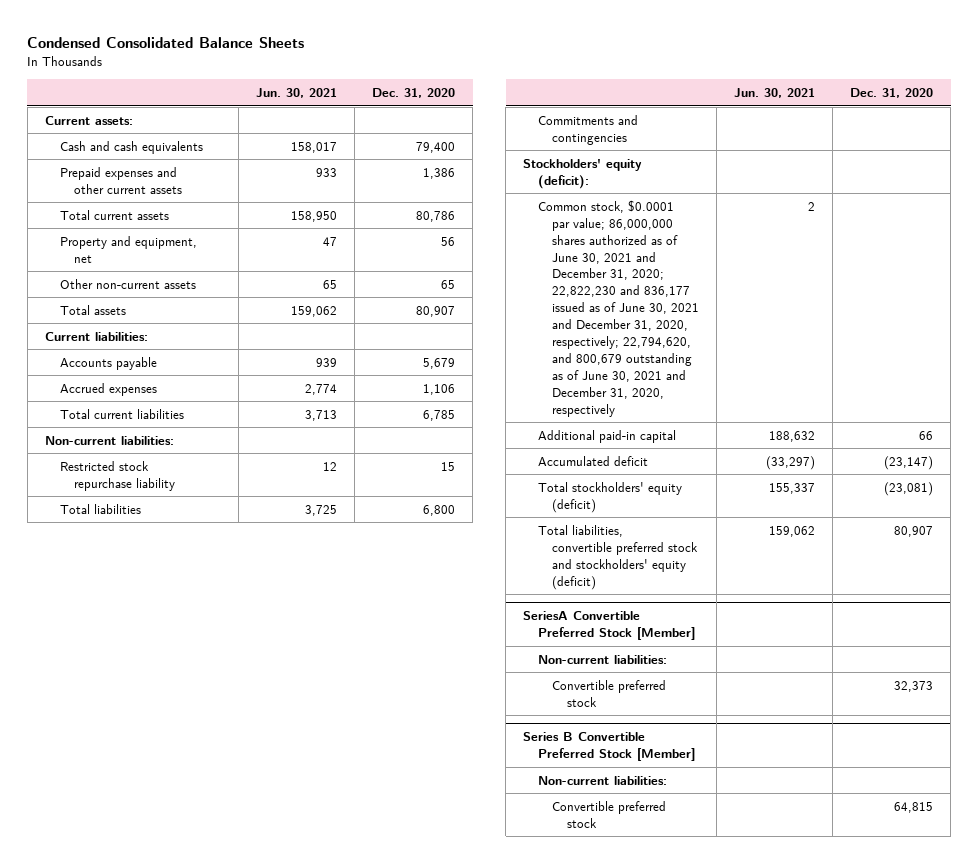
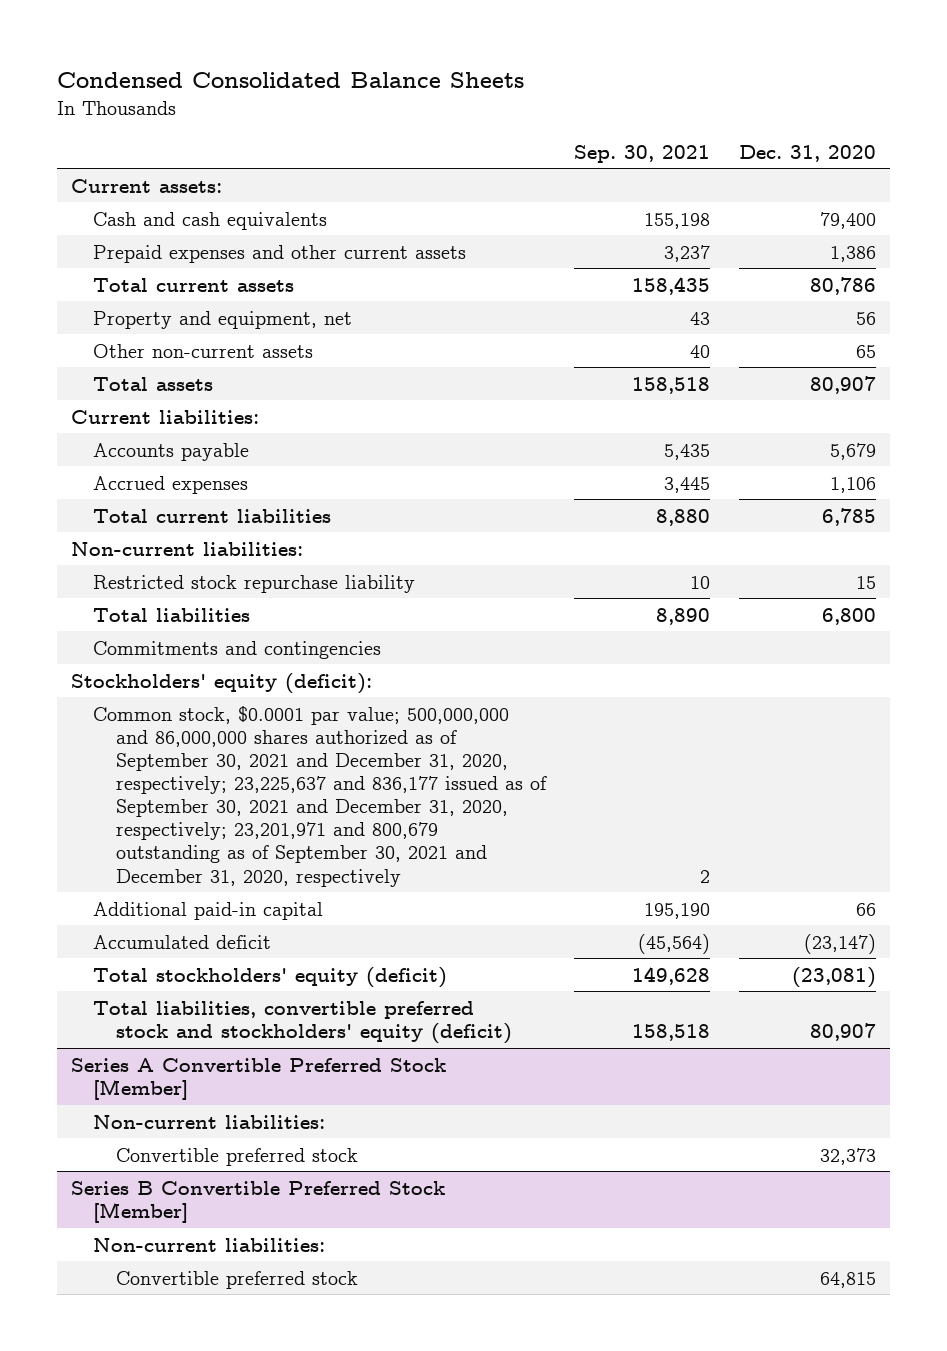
[256,88,338,99] Jun. 30, 2021 -> none
none -> [574,144,711,163] Sep. 30, 2021
[537,199,700,417] Common stock, $0.0001 par value; 86,000,000 shares authorized as of June 30, 2021 and December 31, 2020; 22,822,230 and 836,177 issued as of June 30, 2021 and December 31, 2020, respectively; 22,794,620, and 800,679 outstanding as of June 30, 2021 and December 31, 2020, respectively -> [93,705,548,887] Common stock, $0.0001 par value; 500,000,000 and 86,000,000 shares authorized as of September 30, 2021 and December 31, 2020, respectively; 23,225,637 and 836,177 issued as of September 30, 2021 and December 31, 2020, respectively; 23,201,971 and 800,679 outstanding as of September 30, 2021 and December 31, 2020, respectively
[523,611,695,641] SeriesA Convertible Preferred Stock [Member] -> [70,1057,446,1100] Series A Convertible Preferred Stock [Member]

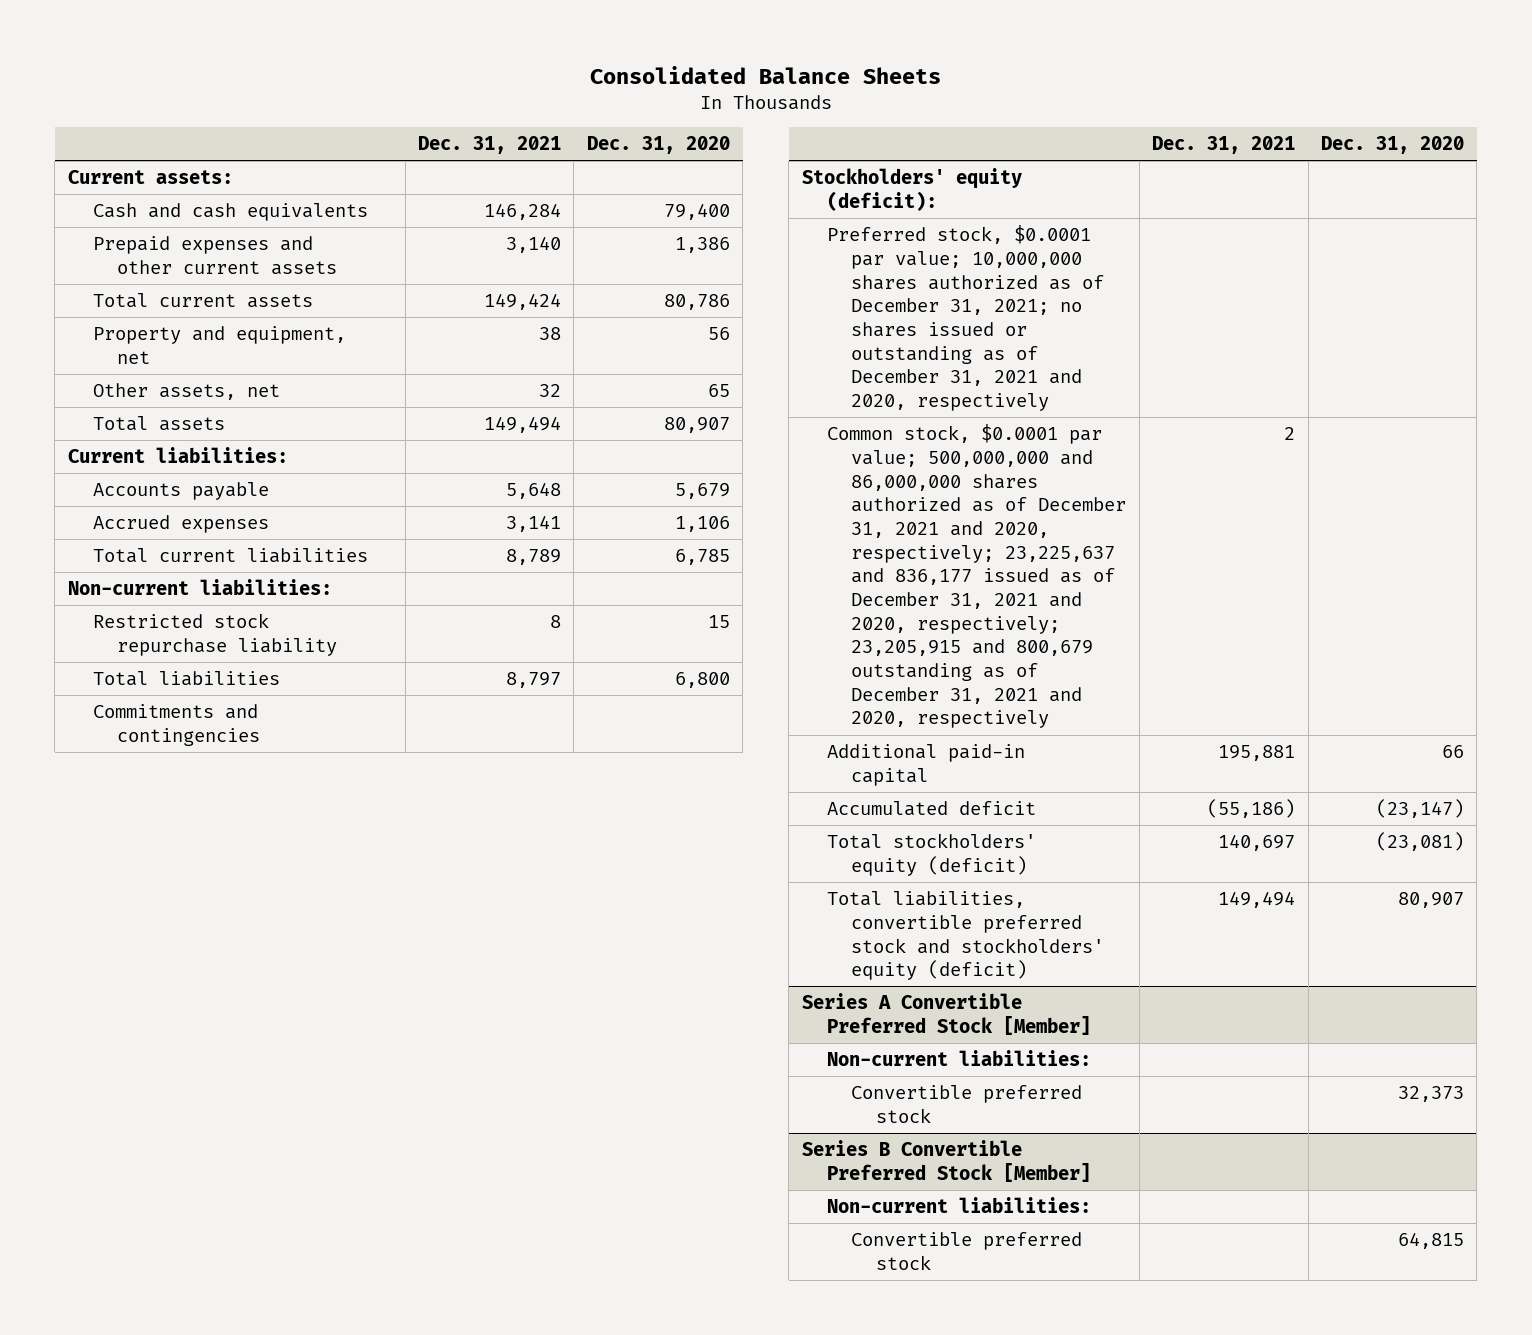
[56,71,524,88] Condensed Consolidated Balance Sheets -> [589,65,941,84] Consolidated Balance Sheets
[574,144,711,163] Sep. 30, 2021 -> none
none -> [418,136,562,155] Dec. 31, 2021
[93,343,314,358] Other non-current assets -> [92,383,280,401] Other assets, net
none -> [826,225,1105,411] Preferred stock, $0.0001 par value; 10,000,000 shares authorized as of December 31, 2021; no shares issued or outstanding as of December 31, 2021 and 2020, respectively
[93,705,548,887] Common stock, $0.0001 par value; 500,000,000 and 86,000,000 shares authorized as of September 30, 2021 and December 31, 2020, respectively; 23,225,637 and 836,177 issued as of September 30, 2021 and December 31, 2020, respectively; 23,201,971 and 800,679 outstanding as of September 30, 2021 and December 31, 2020, respectively -> [826,424,1127,729] Common stock, $0.0001 par value; 500,000,000 and 86,000,000 shares authorized as of December 31, 2021 and 2020, respectively; 23,225,637 and 836,177 issued as of December 31, 2021 and 2020, respectively; 23,205,915 and 800,679 outstanding as of December 31, 2021 and 2020, respectively

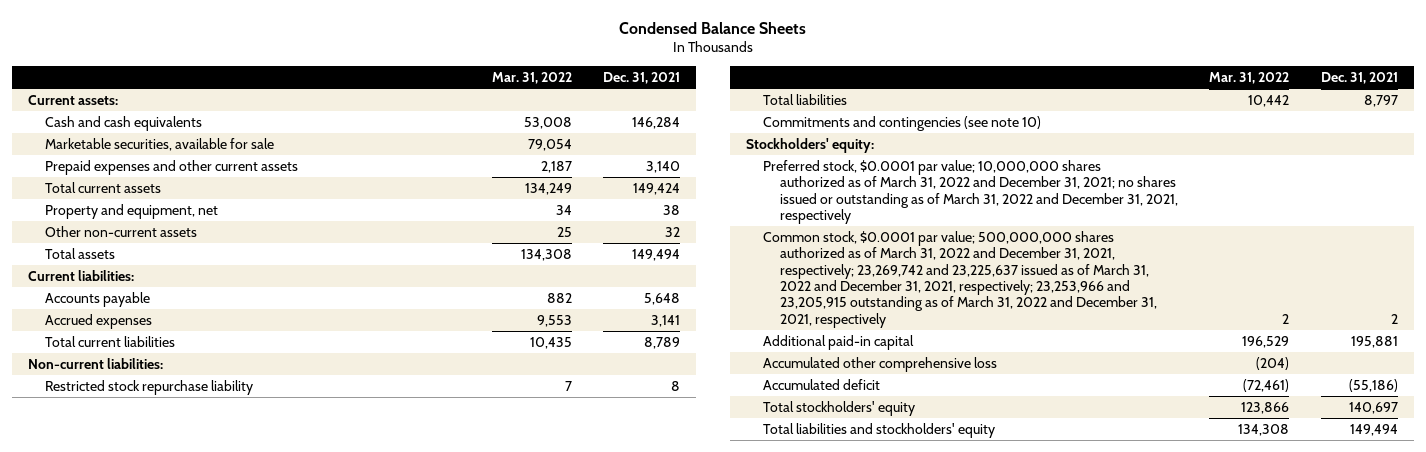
[589,65,941,84] Consolidated Balance Sheets -> [619,21,807,34] Condensed Balance Sheets
[586,136,730,155] Dec. 31, 2020 -> none
none -> [491,72,572,85] Mar. 31, 2022
none -> [45,137,275,151] Marketable securities, available for sale
[92,383,280,401] Other assets, net -> [45,225,198,237] Other non-current assets
[92,704,261,746] Commitments and contingencies -> [762,115,1041,131] Commitments and contingencies (see note 10)
[801,168,1022,211] Stockholders' equity (deficit): -> [745,137,874,153] Stockholders' equity:
[826,225,1105,411] Preferred stock, $0.0001 par value; 10,000,000 shares authorized as of December 31, 2021; no shares issued or outstanding as of December 31, 2021 and 2020, respectively -> [762,159,1178,225] Preferred stock, $0.0001 par value; 10,000,000 shares authorized as of March 31, 2022 and December 31, 2021; no shares issued or outstanding as of March 31, 2022 and December 31, 2021, respectively
[826,424,1127,729] Common stock, $0.0001 par value; 500,000,000 and 86,000,000 shares authorized as of December 31, 2021 and 2020, respectively; 23,225,637 and 836,177 issued as of December 31, 2021 and 2020, respectively; 23,205,915 and 800,679 outstanding as of December 31, 2021 and 2020, respectively -> [762,230,1157,328] Common stock, $0.0001 par value; 500,000,000 shares authorized as of March 31, 2022 and December 31, 2021, respectively; 23,269,742 and 23,225,637 issued as of March 31, 2022 and December 31, 2021, respectively; 23,253,966 and 23,205,915 outstanding as of March 31, 2022 and December 31, 2021, respectively
none -> [762,356,997,372] Accumulated other comprehensive loss
[801,993,1091,1035] Series A Convertible Preferred Stock [Member] -> none
[826,1050,1091,1067] Non-current liabilities: -> none
[851,1085,1083,1123] Convertible preferred stock -> none
[801,1140,1091,1182] Series B Convertible Preferred Stock [Member] -> none
[826,1197,1091,1214] Non-current liabilities: -> none
[851,1232,1083,1270] Convertible preferred stock -> none
[826,833,1036,876] Total stockholders' equity (deficit) -> [762,400,915,416] Total stockholders' equity
[826,891,1105,981] Total liabilities, convertible preferred stock and stockholders' equity (deficit) -> [762,422,995,438] Total liabilities and stockholders' equity

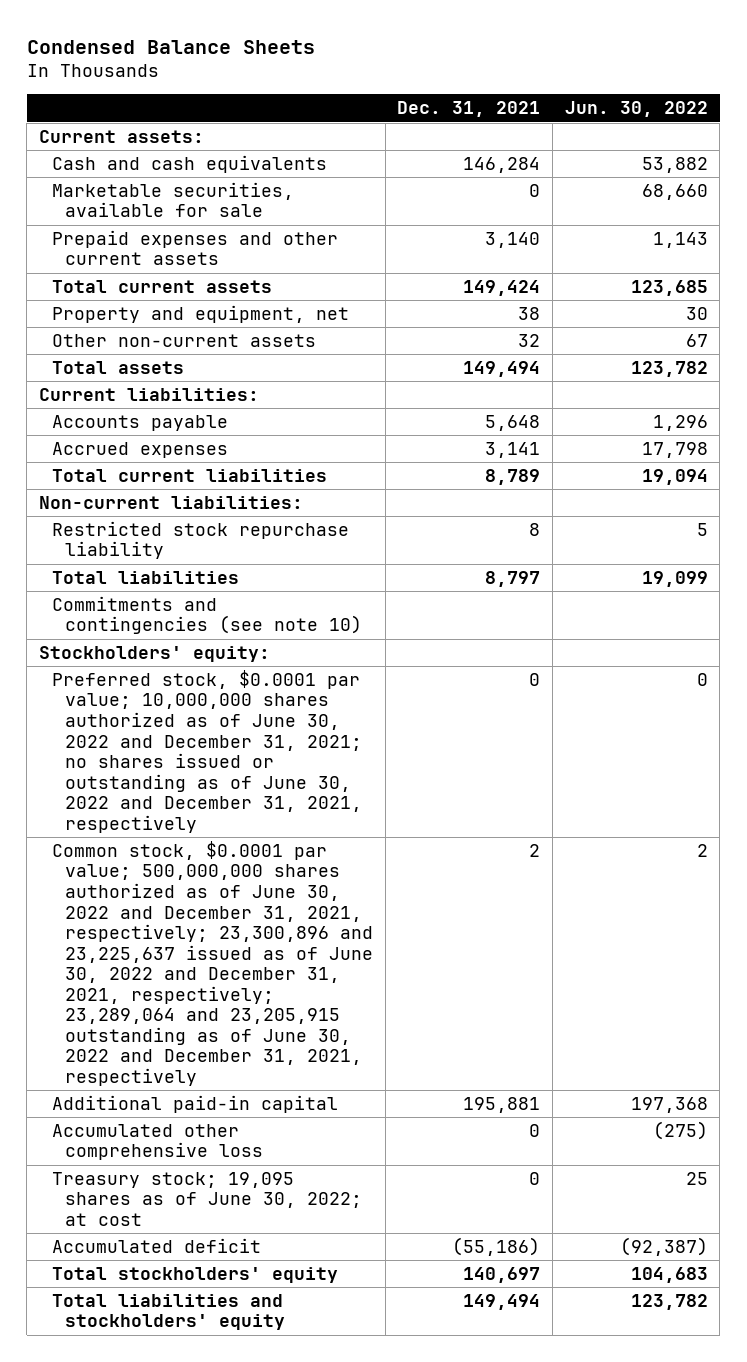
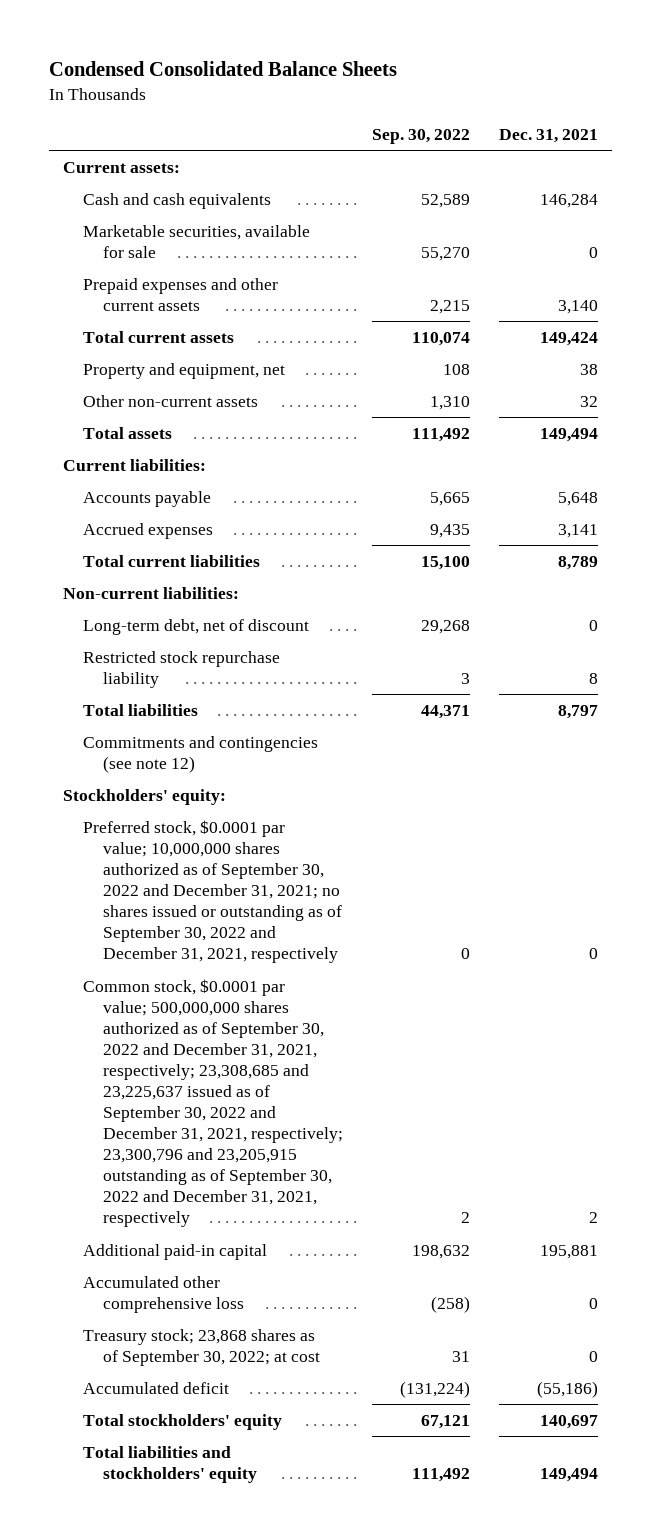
[26,39,315,54] Condensed Balance Sheets -> [49,61,398,77] Condensed Consolidated Balance Sheets
[564,101,708,118] Jun. 30, 2022 -> none
none -> [371,129,470,145] Sep. 30, 2022
none -> [83,618,310,635] Long-term debt, net of discount
[52,595,362,635] Commitments and contingencies (see note 10) -> [83,735,319,773] Commitments and contingencies (see note 12)
[52,669,362,833] Preferred stock, $0.0001 par value; 10,000,000 shares authorized as of June 30, 2022 and December 31, 2021; no shares issued or outstanding as of June 30, 2022 and December 31, 2021, respectively -> [83,819,343,964] Preferred stock, $0.0001 par value; 10,000,000 shares authorized as of September 30, 2022 and December 31, 2021; no shares issued or outstanding as of September 30, 2022 and December 31, 2021, respectively
[52,840,373,1086] Common stock, $0.0001 par value; 500,000,000 shares authorized as of June 30, 2022 and December 31, 2021, respectively; 23,300,896 and 23,225,637 issued as of June 30, 2022 and December 31, 2021, respectively; 23,289,064 and 23,205,915 outstanding as of June 30, 2022 and December 31, 2021, respectively -> [83,978,344,1228] Common stock, $0.0001 par value; 500,000,000 shares authorized as of September 30, 2022 and December 31, 2021, respectively; 23,308,685 and 23,225,637 issued as of September 30, 2022 and December 31, 2021, respectively; 23,300,796 and 23,205,915 outstanding as of September 30, 2022 and December 31, 2021, respectively
[52,1171,362,1227] Treasury stock; 19,095 shares as of June 30, 2022; at cost -> [83,1328,321,1366] Treasury stock; 23,868 shares as of September 30, 2022; at cost

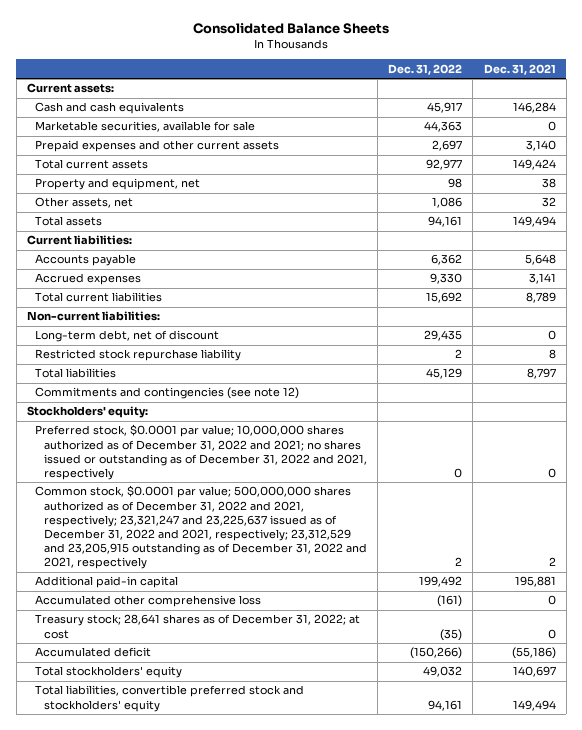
[49,61,398,77] Condensed Consolidated Balance Sheets -> [193,23,390,35] Consolidated Balance Sheets
[371,129,470,145] Sep. 30, 2022 -> none
none -> [388,63,463,75] Dec. 31, 2022
[83,394,259,407] Other non-current assets -> [35,197,134,209] Other assets, net
[83,819,343,964] Preferred stock, $0.0001 par value; 10,000,000 shares authorized as of September 30, 2022 and December 31, 2021; no shares issued or outstanding as of September 30, 2022 and December 31, 2021, respectively -> [35,424,367,481] Preferred stock, $0.0001 par value; 10,000,000 shares authorized as of December 31, 2022 and 2021; no shares issued or outstanding as of December 31, 2022 and 2021, respectively
[83,978,344,1228] Common stock, $0.0001 par value; 500,000,000 shares authorized as of September 30, 2022 and December 31, 2021, respectively; 23,308,685 and 23,225,637 issued as of September 30, 2022 and December 31, 2021, respectively; 23,300,796 and 23,205,915 outstanding as of September 30, 2022 and December 31, 2021, respectively -> [35,485,367,570] Common stock, $0.0001 par value; 500,000,000 shares authorized as of December 31, 2022 and 2021, respectively; 23,321,247 and 23,225,637 issued as of December 31, 2022 and 2021, respectively; 23,312,529 and 23,205,915 outstanding as of December 31, 2022 and 2021, respectively
[83,1328,321,1366] Treasury stock; 23,868 shares as of September 30, 2022; at cost -> [35,614,361,639] Treasury stock; 28,641 shares as of December 31, 2022; at cost
[83,1445,258,1483] Total liabilities and stockholders' equity -> [35,685,305,712] Total liabilities, convertible preferred stock and stockholders' equity

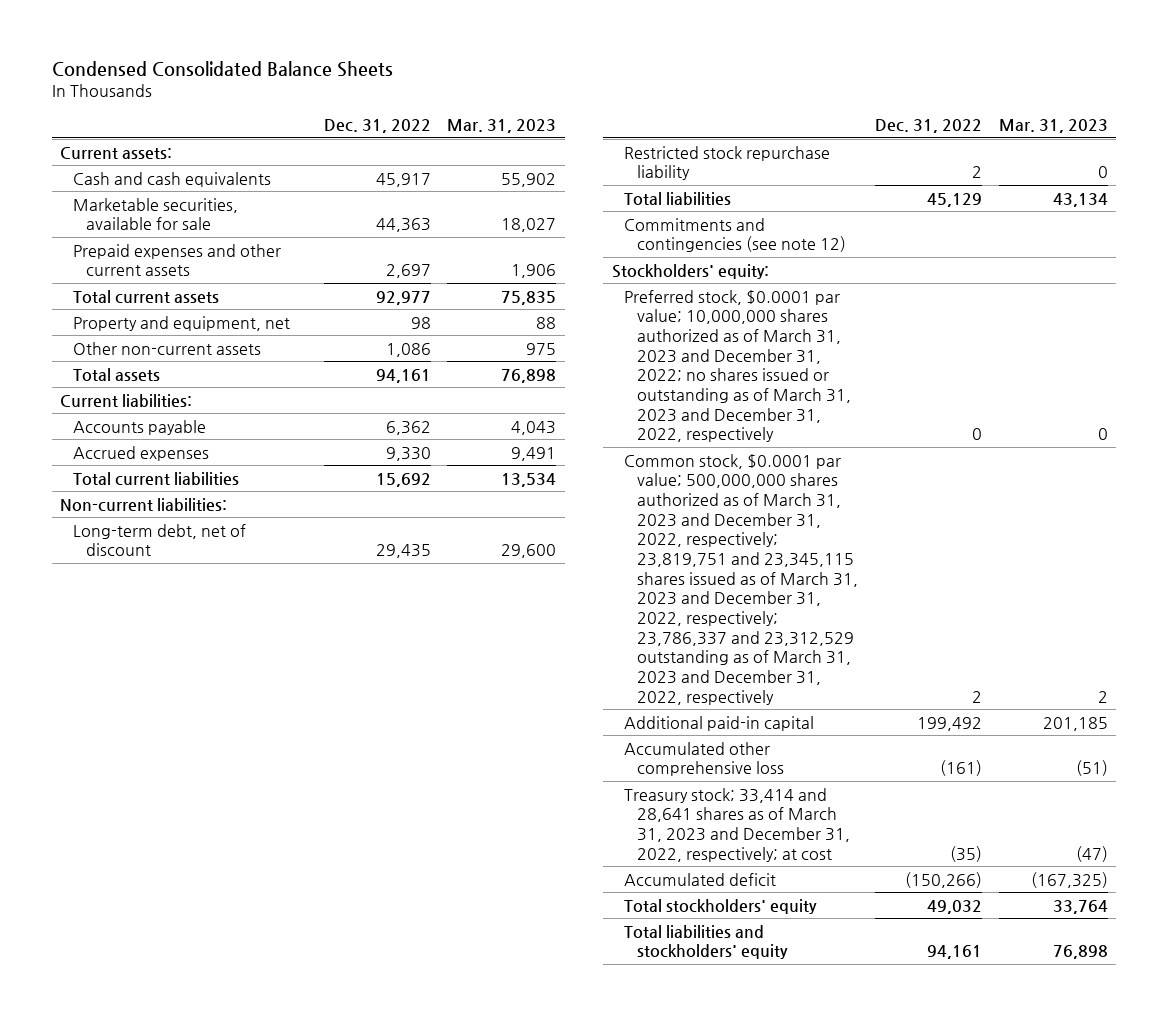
[193,23,390,35] Consolidated Balance Sheets -> [51,61,393,78] Condensed Consolidated Balance Sheets
[483,63,556,75] Dec. 31, 2021 -> none
none -> [447,119,557,134] Mar. 31, 2023
[35,197,134,209] Other assets, net -> [72,341,261,355] Other non-current assets
[35,424,367,481] Preferred stock, $0.0001 par value; 10,000,000 shares authorized as of December 31, 2022 and 2021; no shares issued or outstanding as of December 31, 2022 and 2021, respectively -> [624,289,852,443] Preferred stock, $0.0001 par value; 10,000,000 shares authorized as of March 31, 2023 and December 31, 2022; no shares issued or outstanding as of March 31, 2023 and December 31, 2022, respectively
[35,485,367,570] Common stock, $0.0001 par value; 500,000,000 shares authorized as of December 31, 2022 and 2021, respectively; 23,321,247 and 23,225,637 issued as of December 31, 2022 and 2021, respectively; 23,312,529 and 23,205,915 outstanding as of December 31, 2022 and 2021, respectively -> [624,453,859,705] Common stock, $0.0001 par value; 500,000,000 shares authorized as of March 31, 2023 and December 31, 2022, respectively; 23,819,751 and 23,345,115 shares issued as of March 31, 2023 and December 31, 2022, respectively; 23,786,337 and 23,312,529 outstanding as of March 31, 2023 and December 31, 2022, respectively
[35,614,361,639] Treasury stock; 28,641 shares as of December 31, 2022; at cost -> [624,787,851,862] Treasury stock; 33,414 and 28,641 shares as of March 31, 2023 and December 31, 2022, respectively; at cost
[35,685,305,712] Total liabilities, convertible preferred stock and stockholders' equity -> [624,924,789,960] Total liabilities and stockholders' equity

